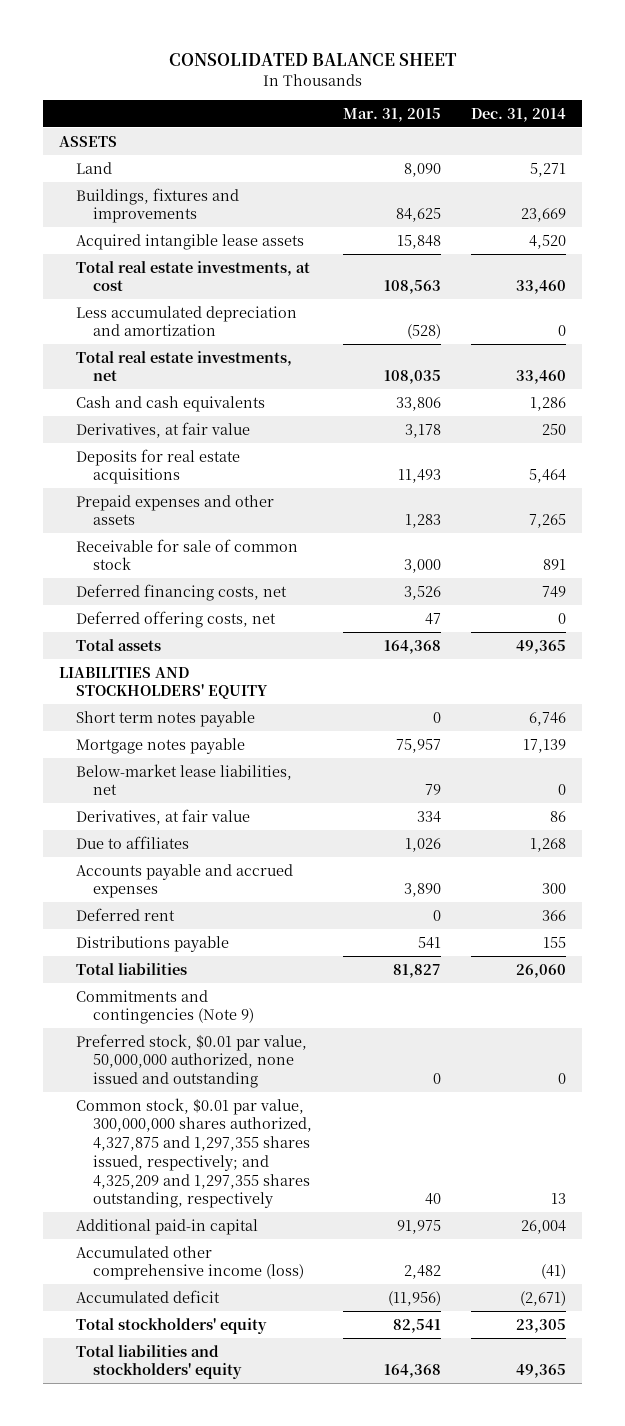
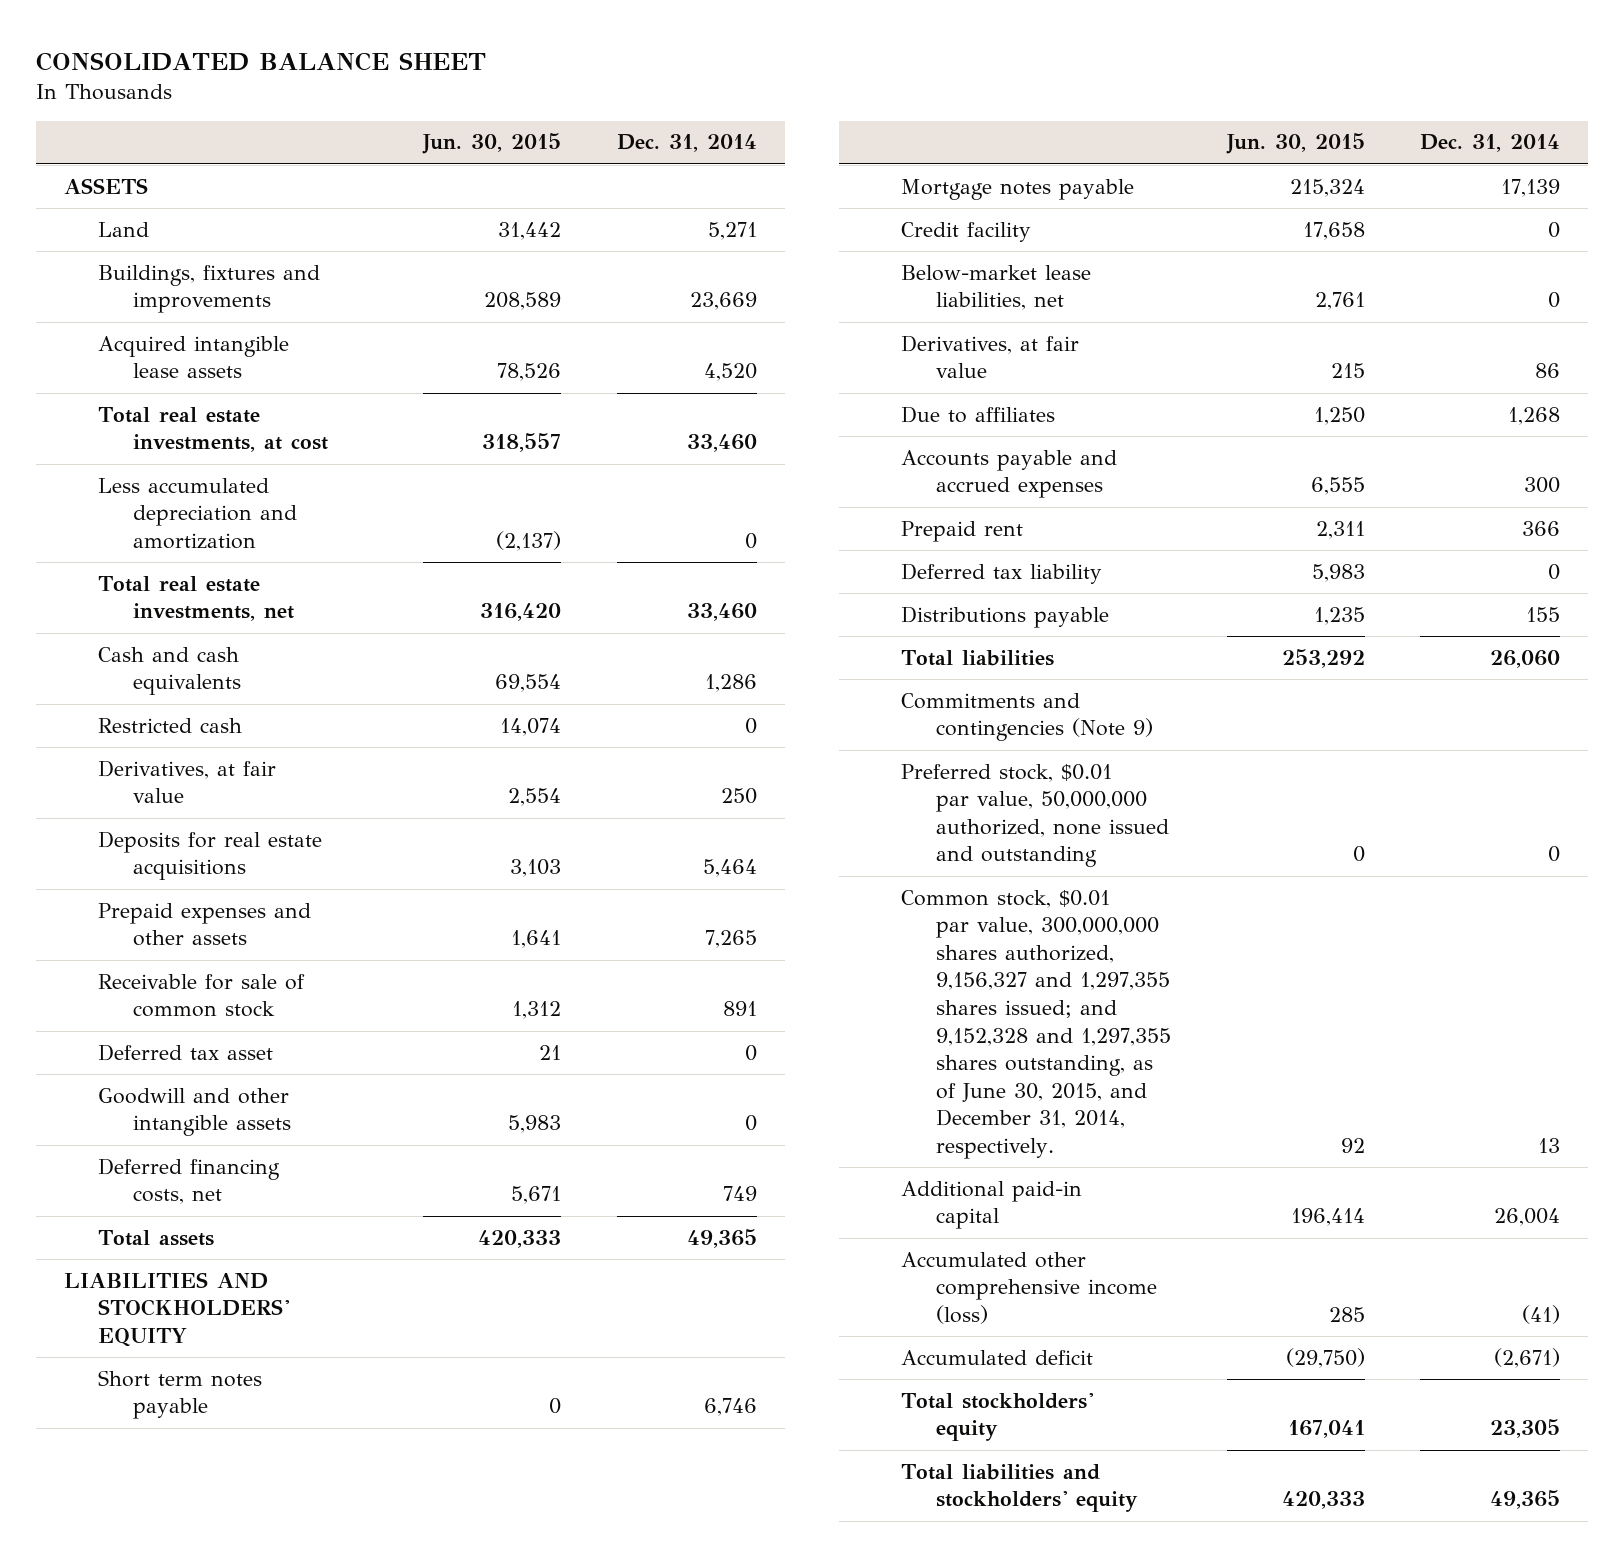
[342,107,441,122] Mar. 31, 2015 -> none
none -> [422,133,562,155] Jun. 30, 2015
none -> [98,717,243,733] Restricted cash
none -> [98,1043,274,1061] Deferred tax asset
none -> [98,1087,291,1137] Goodwill and other intangible assets
[75,610,276,628] Deferred offering costs, net -> none
none -> [901,221,1032,242] Credit facility
[75,907,175,921] Deferred rent -> [901,520,1024,542] Prepaid rent
none -> [901,562,1103,584] Deferred tax liability
[75,1097,312,1209] Common stock, $0.01 par value, 300,000,000 shares authorized, 4,327,875 and 1,297,355 shares issued, respectively; and 4,325,209 and 1,297,355 shares outstanding, respectively -> [901,889,1171,1159] Common stock, $0.01 par value, 300,000,000 shares authorized, 9,156,327 and 1,297,355 shares issued; and 9,152,328 and 1,297,355 shares outstanding, as of June 30, 2015, and December 31, 2014, respectively.

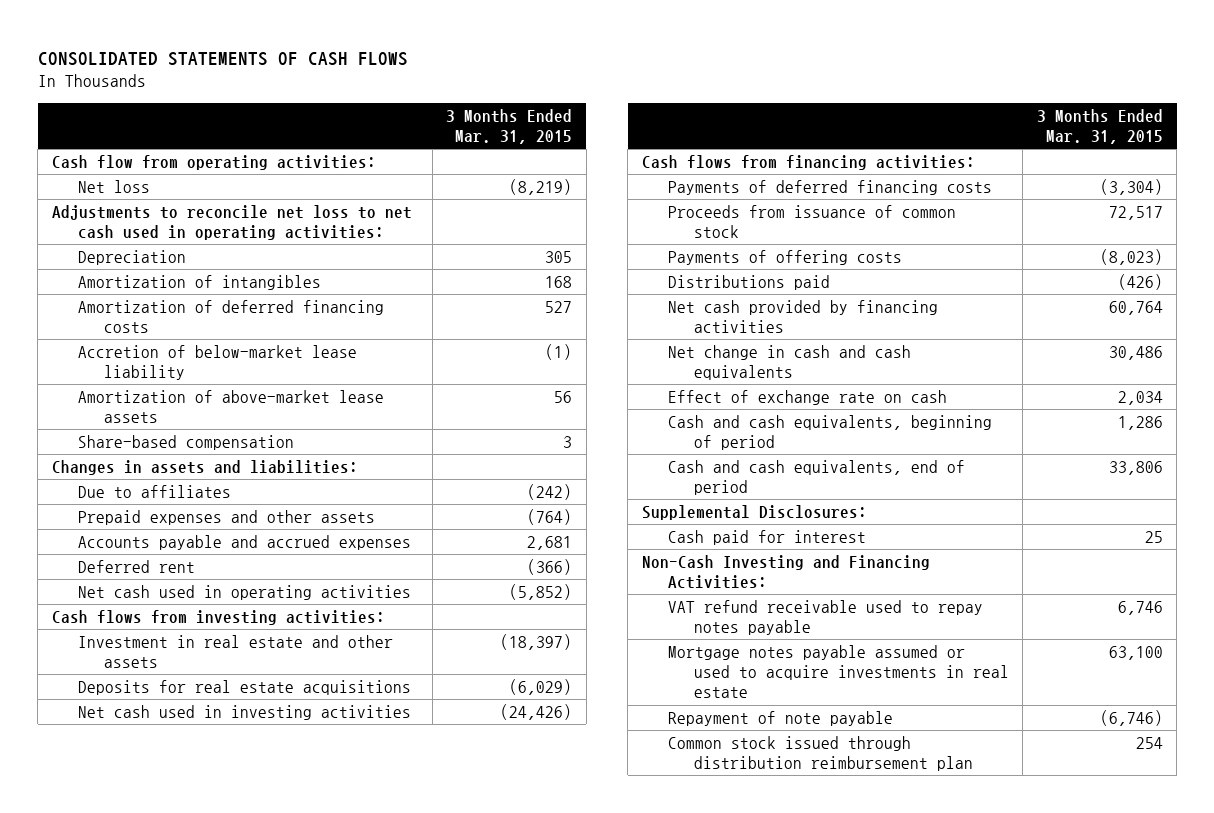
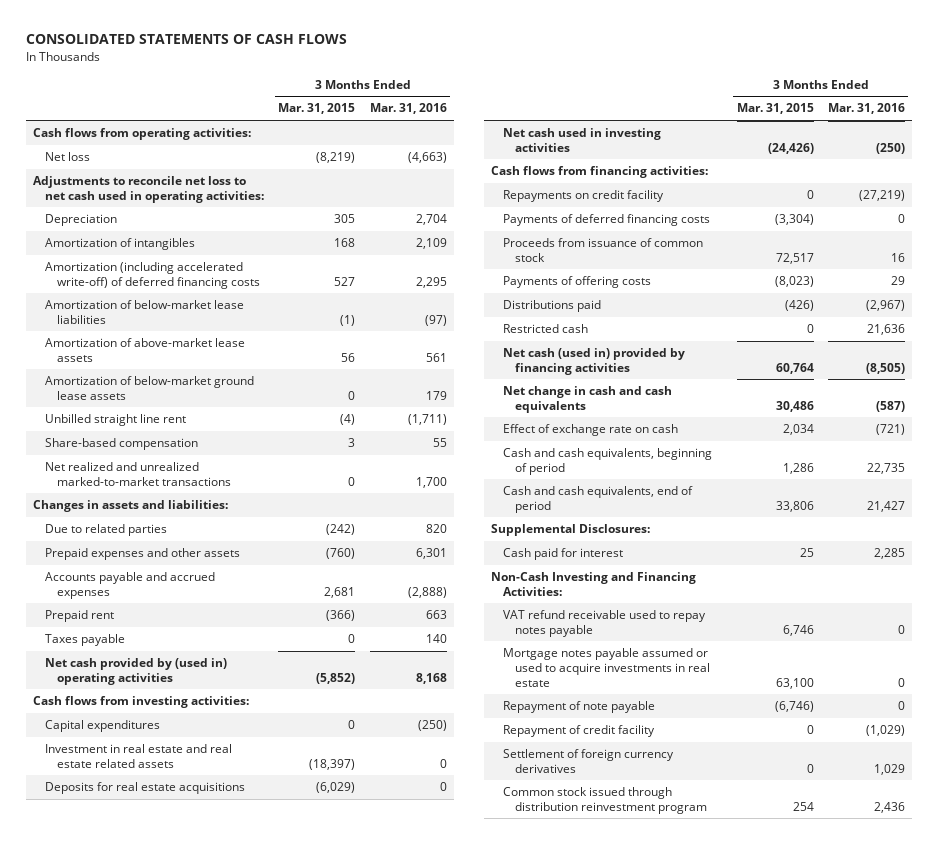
none -> [369,103,447,115] Mar. 31, 2016
[51,154,376,170] Cash flow from operating activities: -> [32,128,251,141] Cash flows from operating activities:
[77,299,384,334] Amortization of deferred financing costs -> [45,262,261,289] Amortization (including accelerated write-off) of deferred financing costs
[77,344,357,381] Accretion of below-market lease liability -> [45,300,245,324] Amortization of below-market lease liabilities
none -> [45,376,255,400] Amortization of below-market ground lease assets
none -> [45,414,187,427] Unbilled straight line rent
none -> [45,462,232,486] Net realized and unrealized marked-to-market transactions
[77,484,231,498] Due to affiliates -> [45,524,168,537] Due to related parties
[527,508,573,525] (764) -> [326,548,356,560] (760)
[77,559,195,573] Deferred rent -> [45,610,115,623] Prepaid rent
none -> [45,634,126,647] Taxes payable
[77,584,411,600] Net cash used in operating activities -> [45,658,228,685] Net cash provided by (used in) operating activities
none -> [45,720,161,733] Capital expenditures
[77,634,393,669] Investment in real estate and other assets -> [45,744,233,768] Investment in real estate and real estate related assets
none -> [503,190,665,203] Repayments on credit facility
none -> [503,324,589,334] Restricted cash
[667,299,938,334] Net cash provided by financing activities -> [503,348,686,375] Net cash (used in) provided by financing activities
none -> [503,725,656,738] Repayment of credit facility
none -> [503,749,675,773] Settlement of foreign currency derivatives
[667,735,973,772] Common stock issued through distribution reimbursement plan -> [503,787,708,814] Common stock issued through distribution reinvestment program

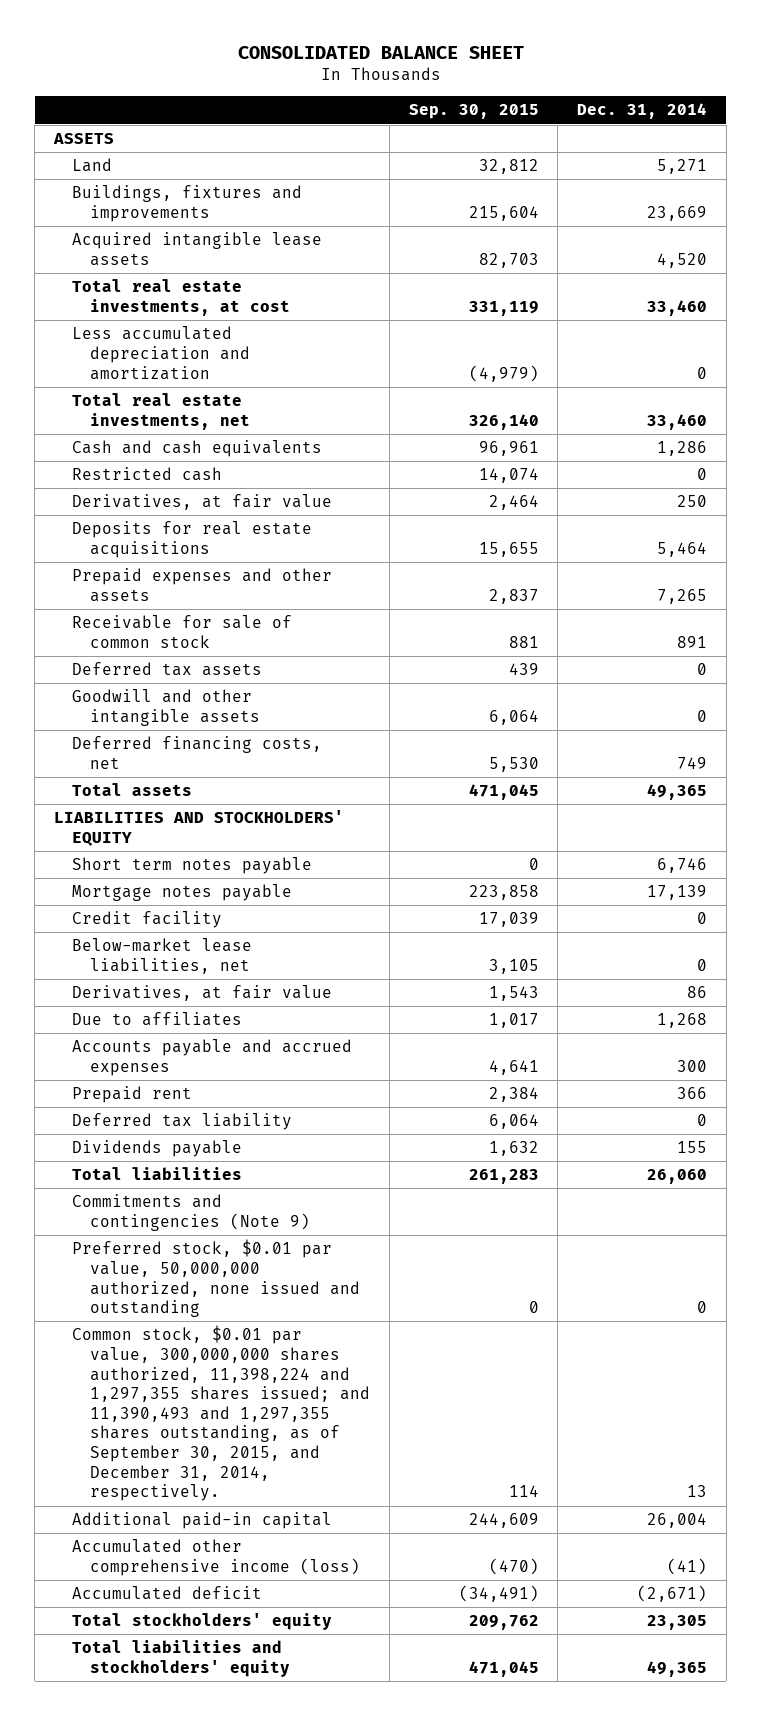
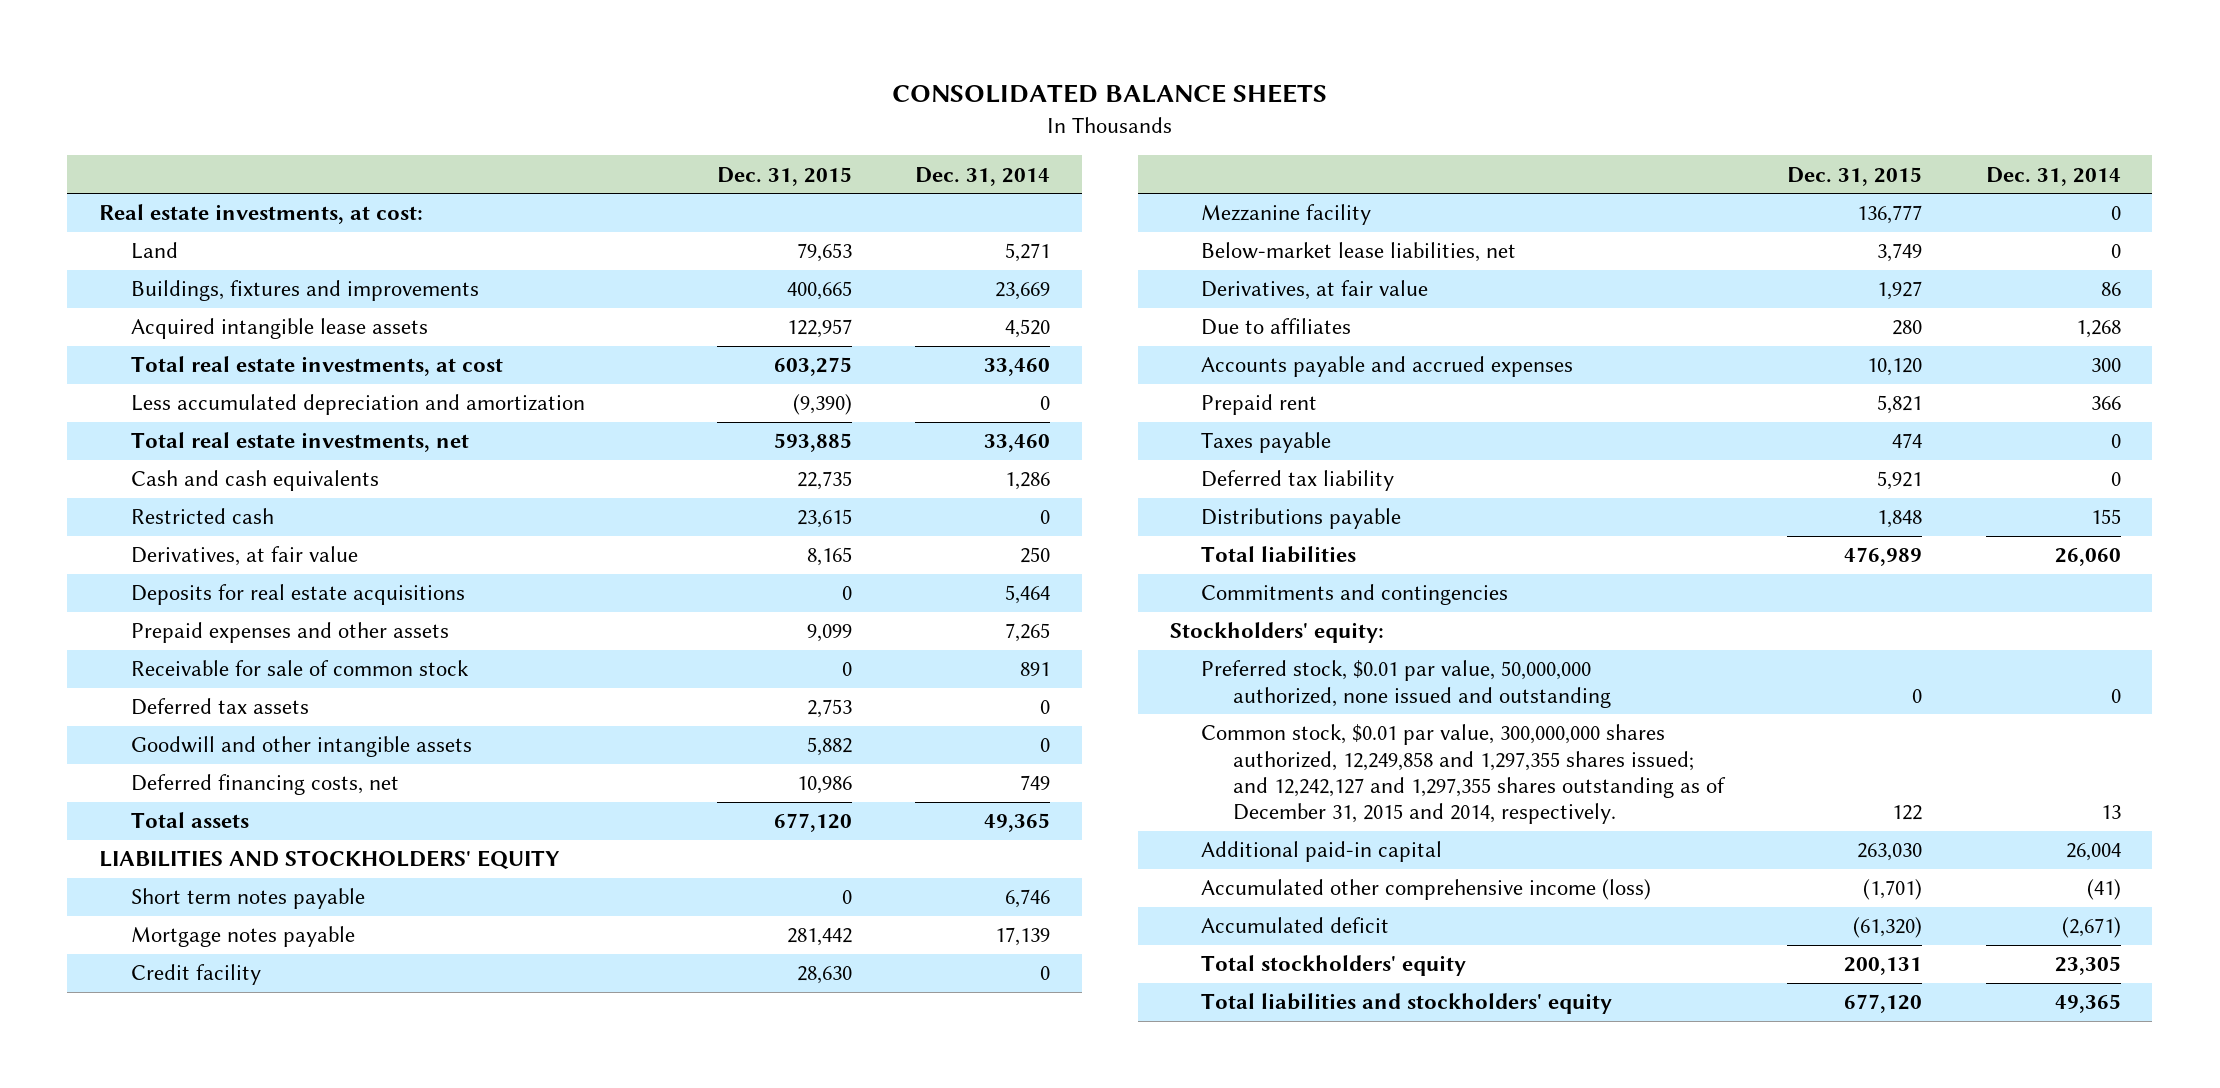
[237,46,524,60] CONSOLIDATED BALANCE SHEET -> [891,84,1327,104] CONSOLIDATED BALANCE SHEETS
[408,104,539,120] Sep. 30, 2015 -> none
none -> [716,166,852,186] Dec. 31, 2015
[53,133,115,145] ASSETS -> none
none -> [99,204,424,225] Real estate investments, at cost:
none -> [1201,204,1372,226] Mezzanine facility
none -> [1201,432,1332,454] Taxes payable
[71,1140,242,1158] Dividends payable -> [1201,508,1402,530] Distributions payable
[71,1194,310,1231] Commitments and contingencies (Note 9) -> [1201,584,1509,606] Commitments and contingencies
none -> [1169,622,1384,644] Stockholders' equity:
[71,1325,370,1502] Common stock, $0.01 par value, 300,000,000 shares authorized, 11,398,224 and 1,297,355 shares issued; and 11,390,493 and 1,297,355 shares outstanding, as of September 30, 2015, and December 31, 2014, respectively. -> [1201,724,1726,825] Common stock, $0.01 par value, 300,000,000 shares authorized, 12,249,858 and 1,297,355 shares issued; and 12,242,127 and 1,297,355 shares outstanding as of December 31, 2015 and 2014, respectively.

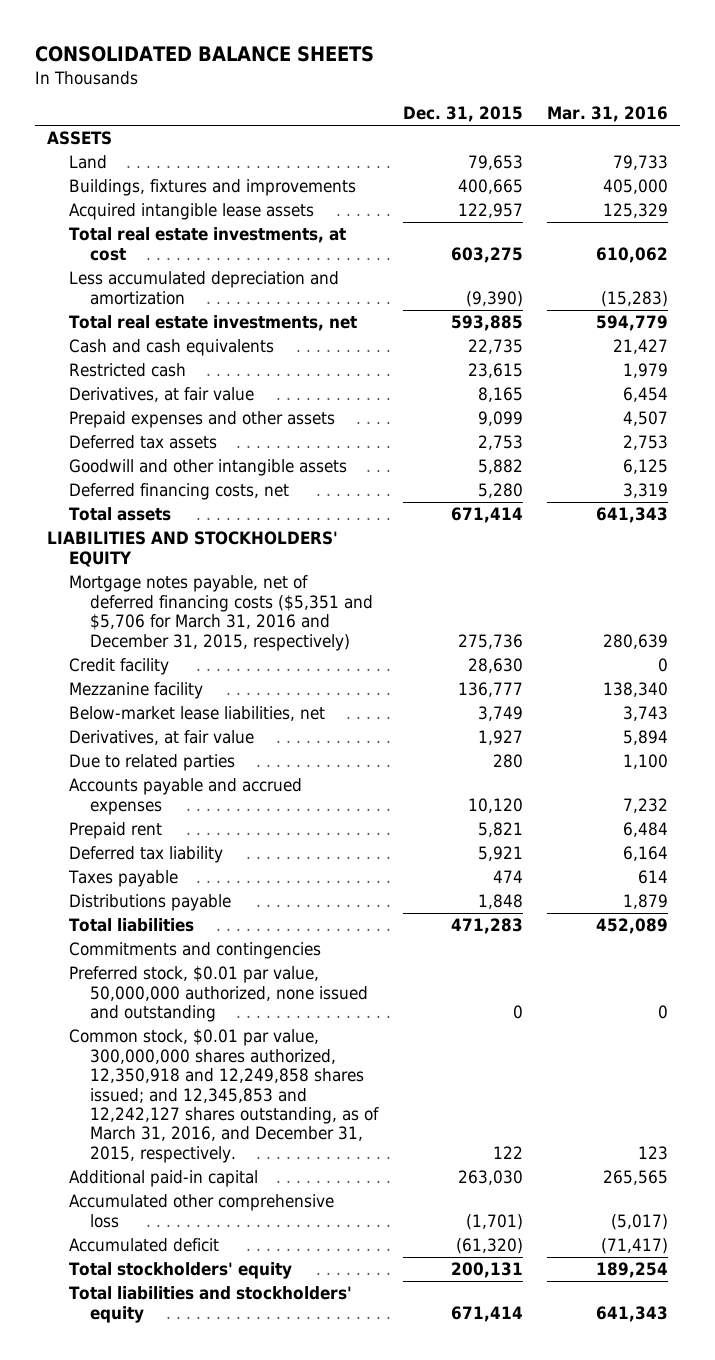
[914,166,1050,186] Dec. 31, 2014 -> none
none -> [546,106,668,123] Mar. 31, 2016
[99,204,424,225] Real estate investments, at cost: -> none
none -> [47,131,113,146] ASSETS
[130,584,465,606] Deposits for real estate acquisitions -> none
[130,660,469,677] Receivable for sale of common stock -> none
[796,776,852,795] 10,986 -> [477,483,523,499] 5,280
[773,813,852,833] 677,120 -> [450,507,523,524] 671,414
[130,888,365,910] Short term notes payable -> none
[130,926,355,948] Mortgage notes payable -> none
none -> [68,575,374,651] Mortgage notes payable, net of deferred financing costs ($5,351 and $5,706 for March 31, 2016 and December 31, 2015, respectively)
[1201,318,1352,336] Due to affiliates -> [68,754,235,772] Due to related parties
[1201,432,1332,454] Taxes payable -> [67,870,178,888] Taxes payable
[1844,547,1923,567] 476,989 -> [450,918,523,935] 471,283
[1169,622,1384,644] Stockholders' equity: -> none
[1201,724,1726,825] Common stock, $0.01 par value, 300,000,000 shares authorized, 12,249,858 and 1,297,355 shares issued; and 12,242,127 and 1,297,355 shares outstanding as of December 31, 2015 and 2014, respectively. -> [68,1029,380,1163] Common stock, $0.01 par value, 300,000,000 shares authorized, 12,350,918 and 12,249,858 shares issued; and 12,345,853 and 12,242,127 shares outstanding, as of March 31, 2016, and December 31, 2015, respectively.
[1201,879,1652,901] Accumulated other comprehensive income (loss) -> [68,1194,334,1228] Accumulated other comprehensive loss
[1844,994,1923,1014] 677,120 -> [450,1305,523,1322] 671,414

